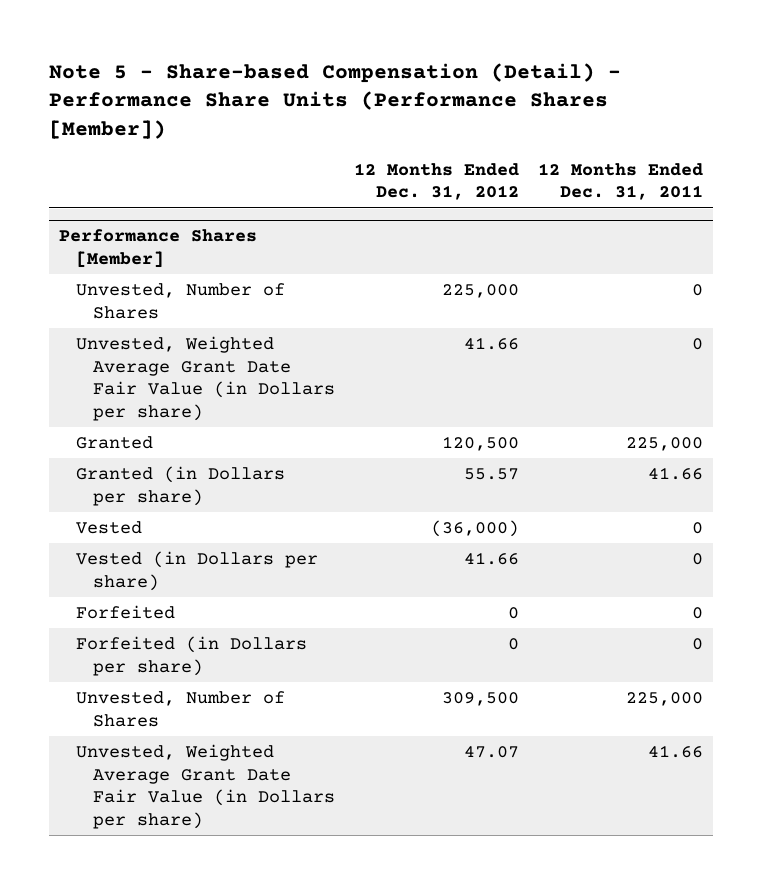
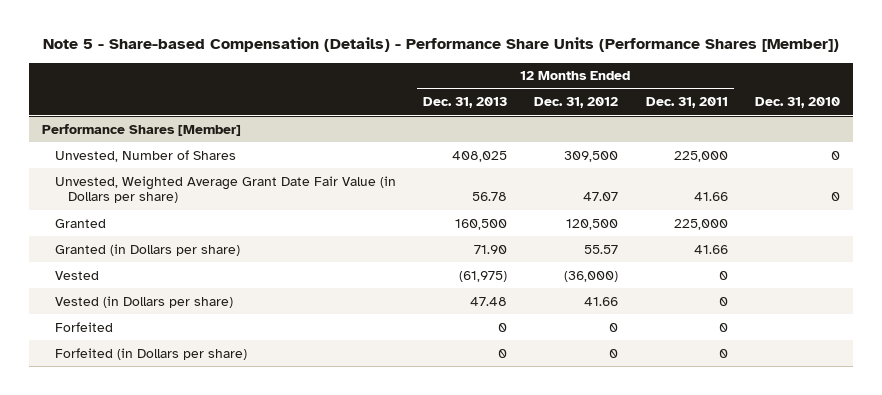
[49,62,622,140] Note 5 - Share-based Compensation (Detail) - Performance Share Units (Performance Shares [Member]) -> [42,37,839,53] Note 5 - Share-based Compensation (Details) - Performance Share Units (Performance Shares [Member])
none -> [423,97,508,109] Dec. 31, 2013
none -> [754,97,840,109] Dec. 31, 2010
[75,282,285,319] Unvested, Number of Shares -> none
[75,335,335,421] Unvested, Weighted Average Grant Date Fair Value (in Dollars per share) -> none
[75,690,285,727] Unvested, Number of Shares -> [55,149,237,162] Unvested, Number of Shares
[75,743,335,829] Unvested, Weighted Average Grant Date Fair Value (in Dollars per share) -> [55,175,397,204] Unvested, Weighted Average Grant Date Fair Value (in Dollars per share)

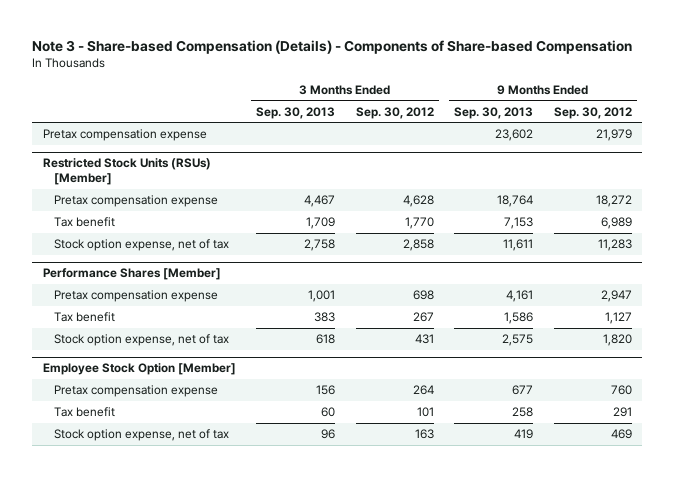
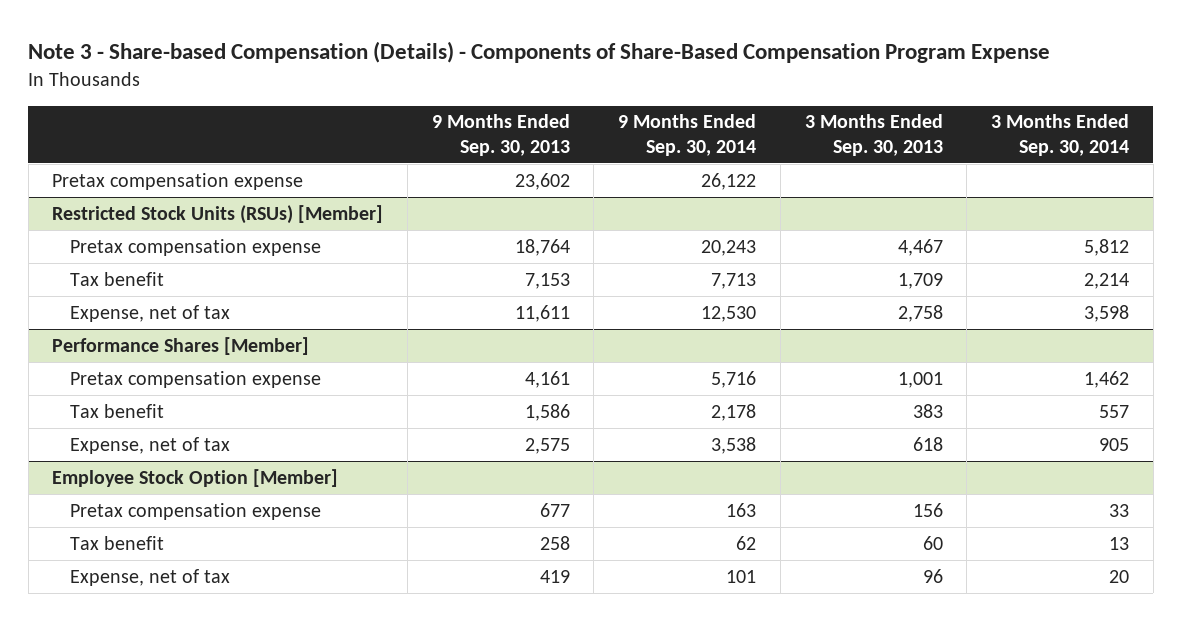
[32,39,633,54] Note 3 - Share-based Compensation (Details) - Components of Share-based Compensation -> [28,40,1051,63] Note 3 - Share-based Compensation (Details) - Components of Share-Based Compensation Program Expense
[355,106,434,119] Sep. 30, 2012 -> none
[554,106,633,119] Sep. 30, 2012 -> none
none -> [618,114,757,156] 9 Months Ended Sep. 30, 2014
none -> [991,114,1130,156] 3 Months Ended Sep. 30, 2014
[53,239,229,252] Stock option expense, net of tax -> [69,304,230,322] Expense, net of tax
[53,334,229,347] Stock option expense, net of tax -> [69,436,230,454] Expense, net of tax
[53,429,229,442] Stock option expense, net of tax -> [69,568,230,586] Expense, net of tax

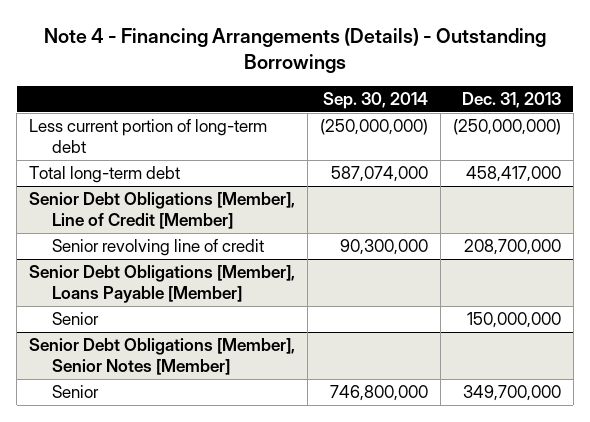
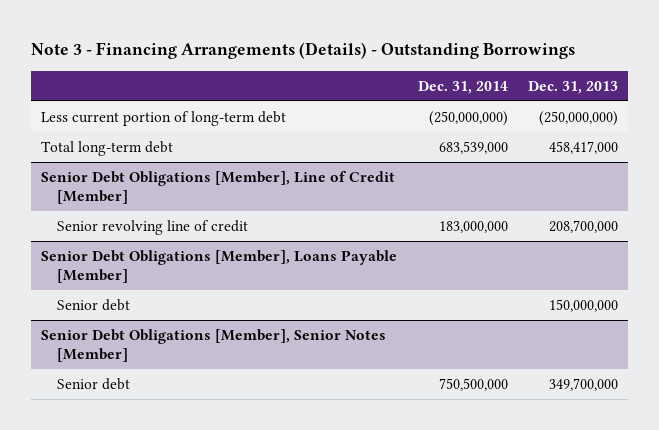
[43,27,546,74] Note 4 - Financing Arrangements (Details) - Outstanding Borrowings -> [31,42,576,60] Note 3 - Financing Arrangements (Details) - Outstanding Borrowings
[322,92,428,110] Sep. 30, 2014 -> none
none -> [417,80,508,94] Dec. 31, 2014
[52,311,100,325] Senior -> [56,299,130,312] Senior debt
[52,384,100,398] Senior -> [56,378,130,391] Senior debt

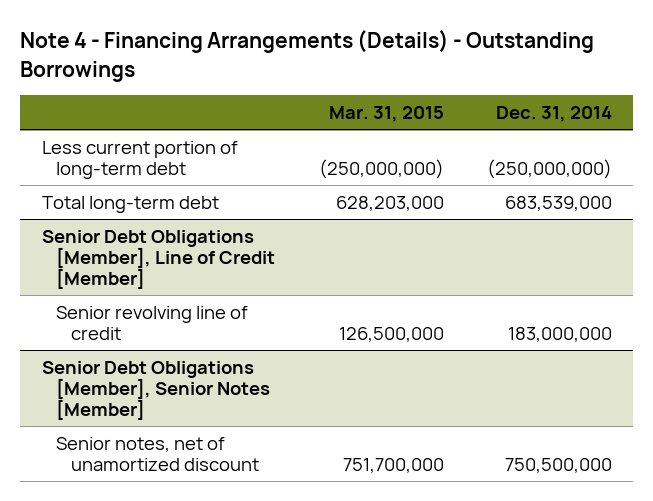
[31,42,576,60] Note 3 - Financing Arrangements (Details) - Outstanding Borrowings -> [20,30,595,82] Note 4 - Financing Arrangements (Details) - Outstanding Borrowings
[527,80,618,94] Dec. 31, 2013 -> none
none -> [328,105,444,122] Mar. 31, 2015
[41,250,398,284] Senior Debt Obligations [Member], Loans Payable [Member] -> none
[56,299,130,312] Senior debt -> none
[56,378,130,391] Senior debt -> [56,436,260,471] Senior notes, net of unamortized discount

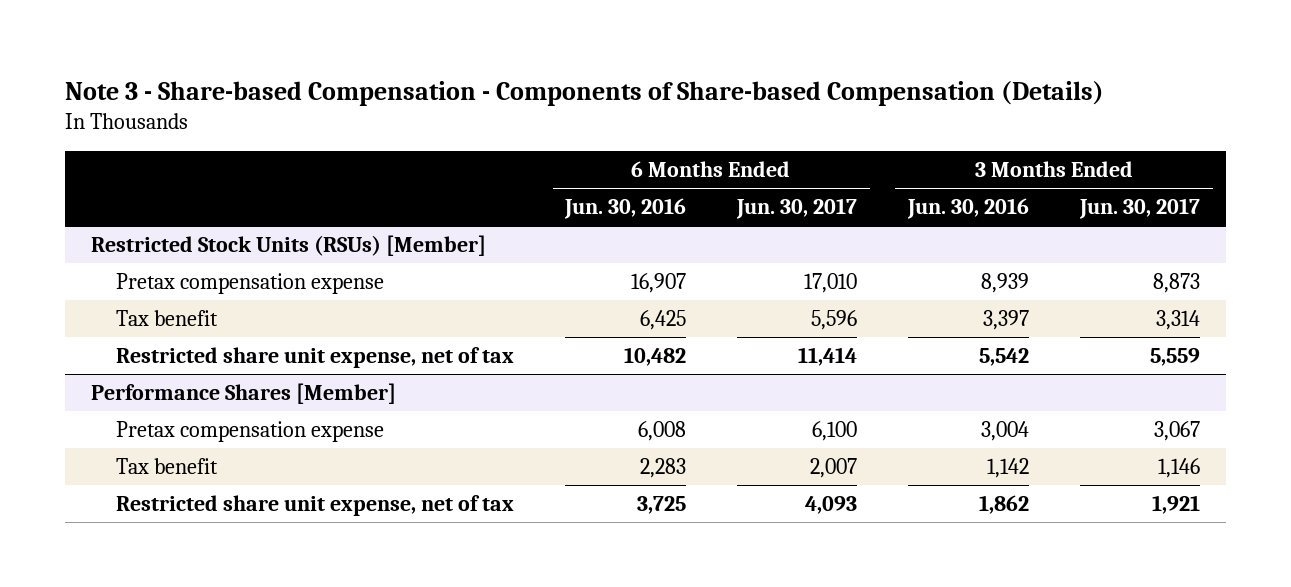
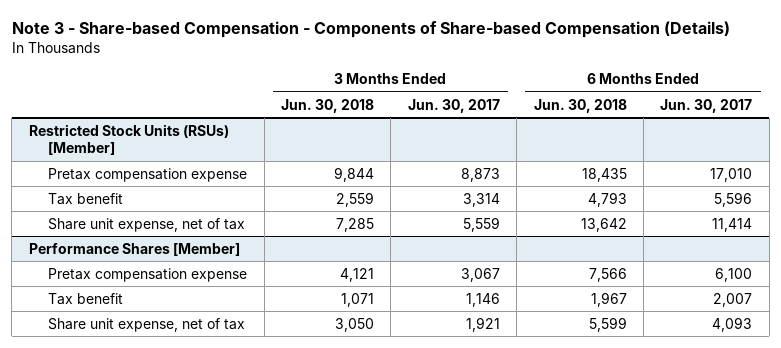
[564,198,687,220] Jun. 30, 2016 -> none
[907,198,1030,220] Jun. 30, 2016 -> none
none -> [280,98,374,113] Jun. 30, 2018
none -> [533,98,627,113] Jun. 30, 2018
[116,346,515,368] Restricted share unit expense, net of tax -> [48,217,246,232] Share unit expense, net of tax
[116,494,515,516] Restricted share unit expense, net of tax -> [48,317,246,332] Share unit expense, net of tax

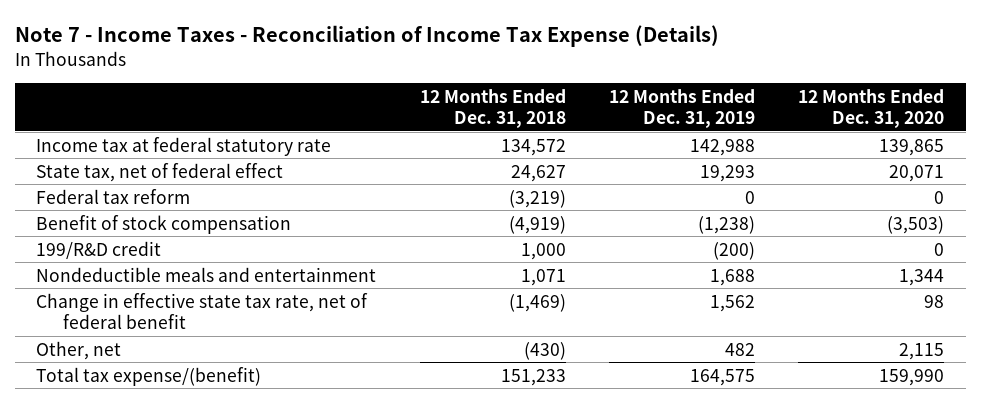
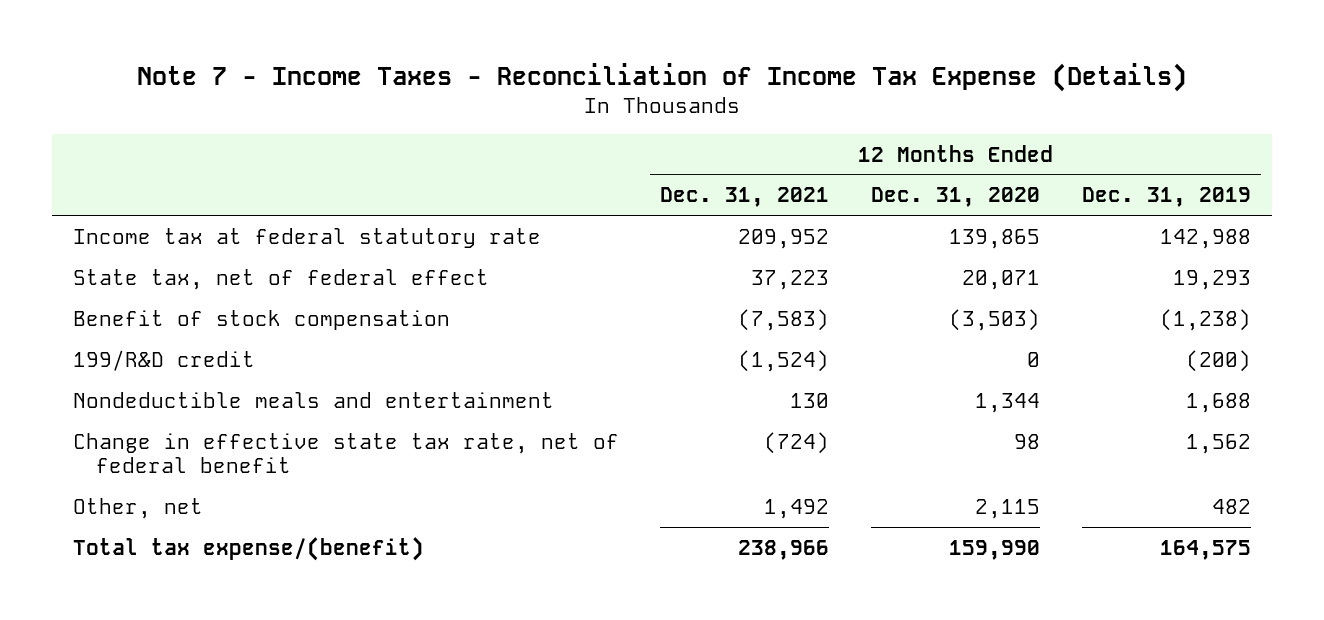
[419,88,566,128] 12 Months Ended Dec. 31, 2018 -> none
none -> [660,187,830,208] Dec. 31, 2021
[36,188,191,204] Federal tax reform -> none

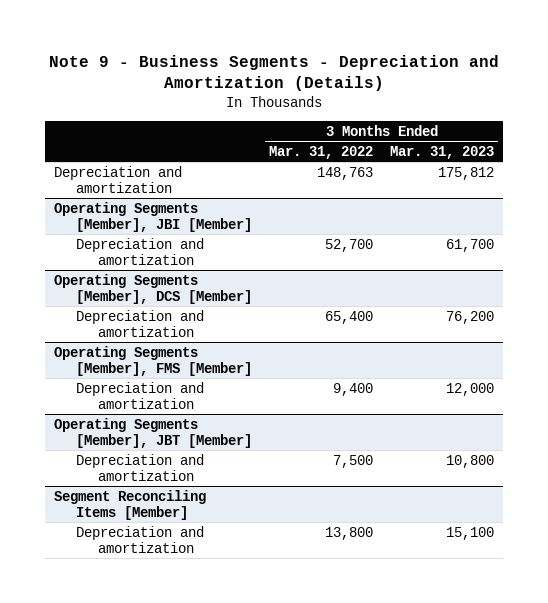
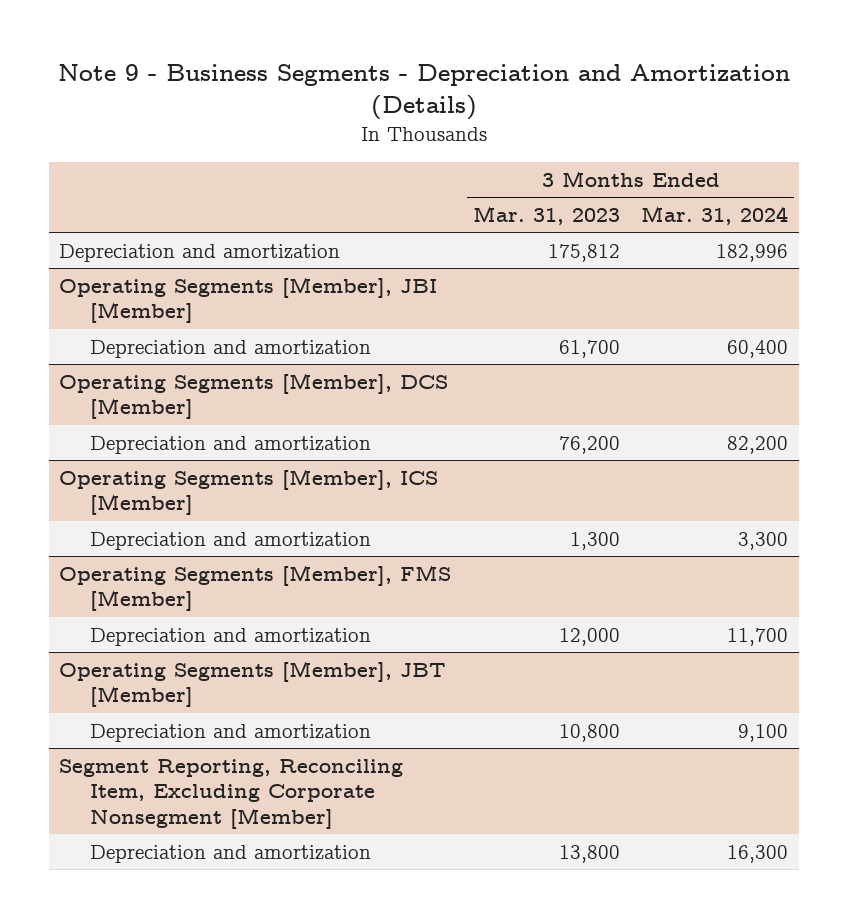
[268,145,373,159] Mar. 31, 2022 -> none
none -> [641,205,789,225] Mar. 31, 2024
none -> [59,468,439,516] Operating Segments [Member], ICS [Member]
none -> [90,531,372,550] Depreciation and amortization
[53,489,206,520] Segment Reconciling Items [Member] -> [59,758,404,829] Segment Reporting, Reconciling Item, Excluding Corporate Nonsegment [Member]
[446,526,495,540] 15,100 -> [558,844,620,863] 13,800

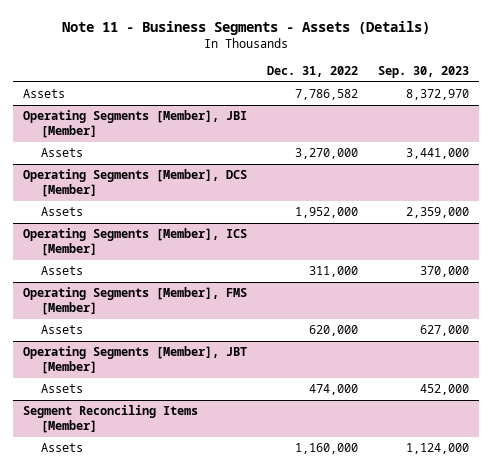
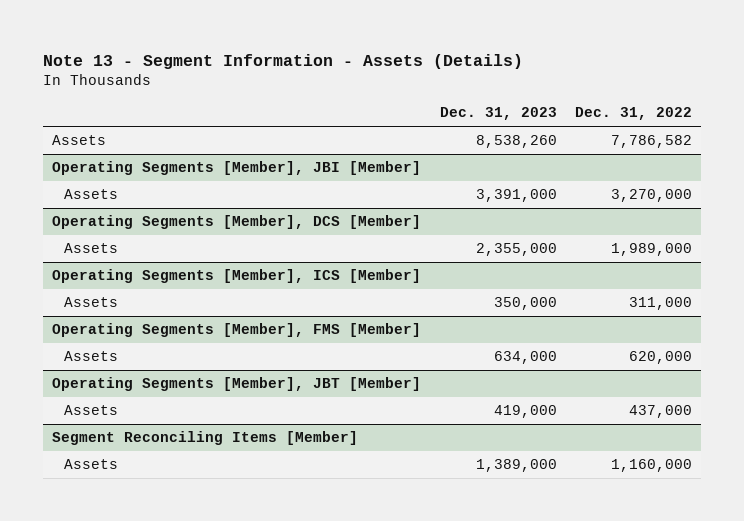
[61,20,430,35] Note 11 - Business Segments - Assets (Details) -> [43,53,524,69] Note 13 - Segment Information - Assets (Details)
[378,66,470,79] Sep. 30, 2023 -> none
none -> [439,107,557,121] Dec. 31, 2023
[294,207,358,219] 1,952,000 -> [610,243,692,257] 1,989,000
[308,384,358,396] 474,000 -> [628,405,692,419] 437,000

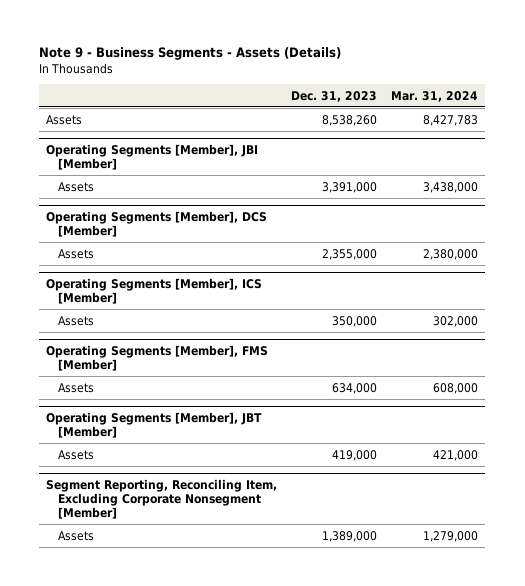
[43,53,524,69] Note 13 - Segment Information - Assets (Details) -> [39,47,342,61] Note 9 - Business Segments - Assets (Details)
[574,107,692,121] Dec. 31, 2022 -> none
none -> [391,90,479,102] Mar. 31, 2024
[52,431,359,446] Segment Reconciling Items [Member] -> [46,478,278,519] Segment Reporting, Reconciling Item, Excluding Corporate Nonsegment [Member]

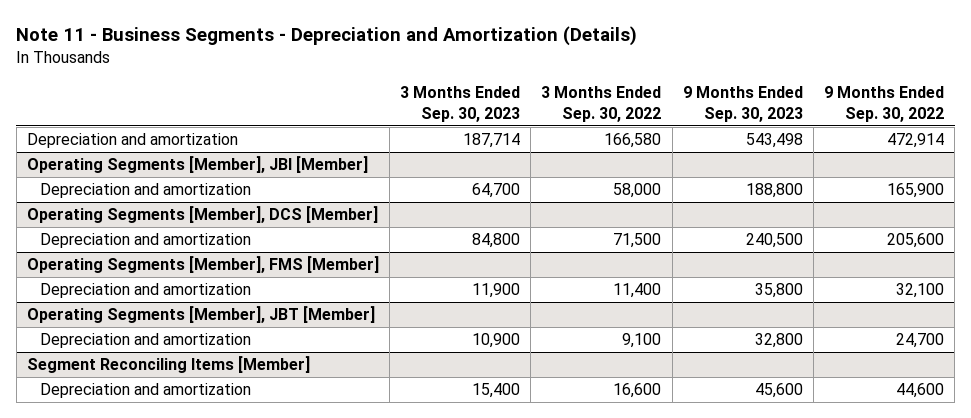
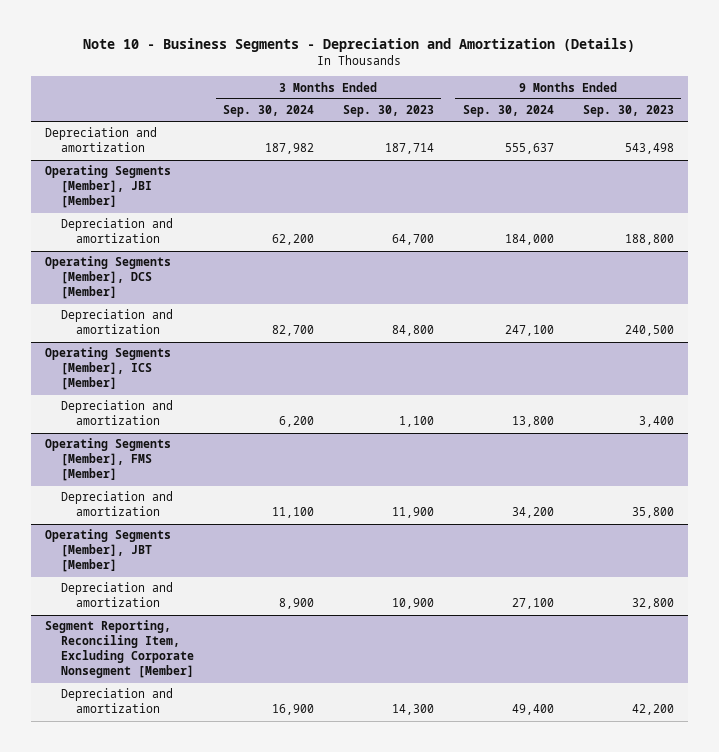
[16,26,638,47] Note 11 - Business Segments - Depreciation and Amortization (Details) -> [83,37,636,52] Note 10 - Business Segments - Depreciation and Amortization (Details)
[541,86,662,123] 3 Months Ended Sep. 30, 2022 -> none
[824,86,945,123] 9 Months Ended Sep. 30, 2022 -> none
none -> [222,105,314,118] Sep. 30, 2024
none -> [462,105,554,118] Sep. 30, 2024
none -> [45,347,172,391] Operating Segments [Member], ICS [Member]
none -> [60,400,173,426] Depreciation and amortization
[26,356,310,374] Segment Reconciling Items [Member] -> [45,620,194,679] Segment Reporting, Reconciling Item, Excluding Corporate Nonsegment [Member]
[472,383,521,399] 15,400 -> [391,704,434,716] 14,300
[754,383,803,399] 45,600 -> [631,704,674,716] 42,200

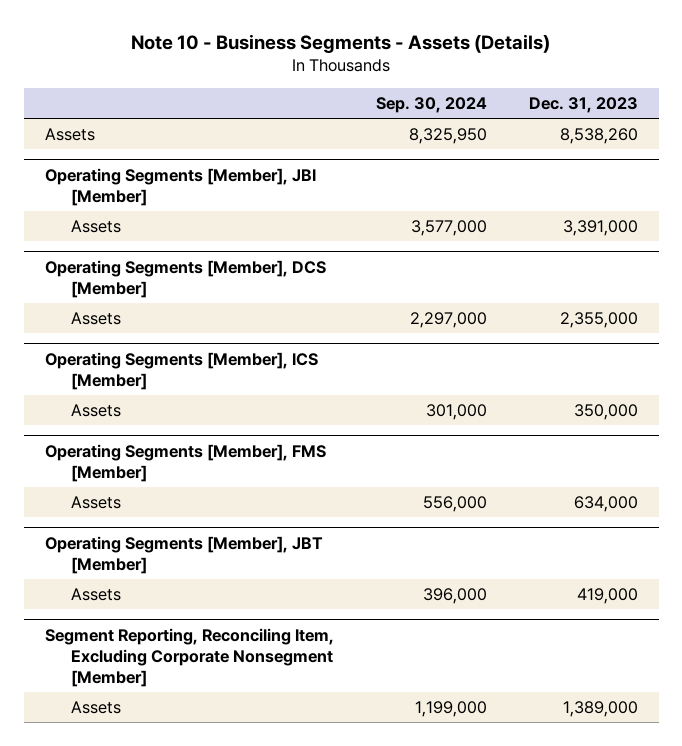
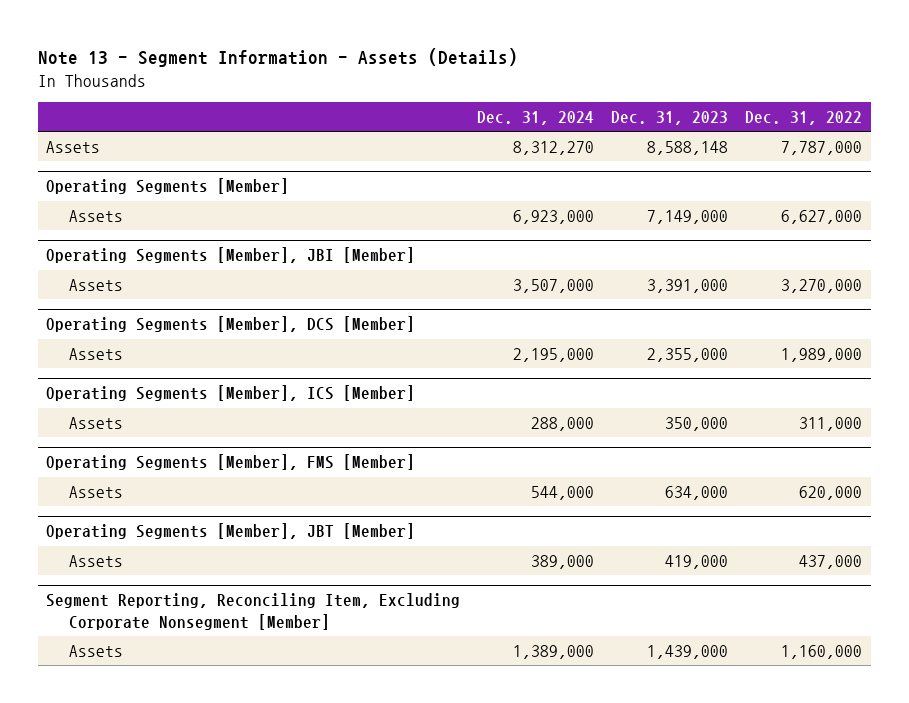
[131,34,551,54] Note 10 - Business Segments - Assets (Details) -> [37,48,518,68] Note 13 - Segment Information - Assets (Details)
[375,96,487,113] Sep. 30, 2024 -> none
none -> [477,110,595,125] Dec. 31, 2024
none -> [745,110,863,125] Dec. 31, 2022
[559,127,638,144] 8,538,260 -> [647,140,729,155] 8,588,148
none -> [46,178,290,195] Operating Segments [Member]
none -> [69,209,124,222] Assets
[562,700,638,717] 1,389,000 -> [647,644,729,659] 1,439,000

